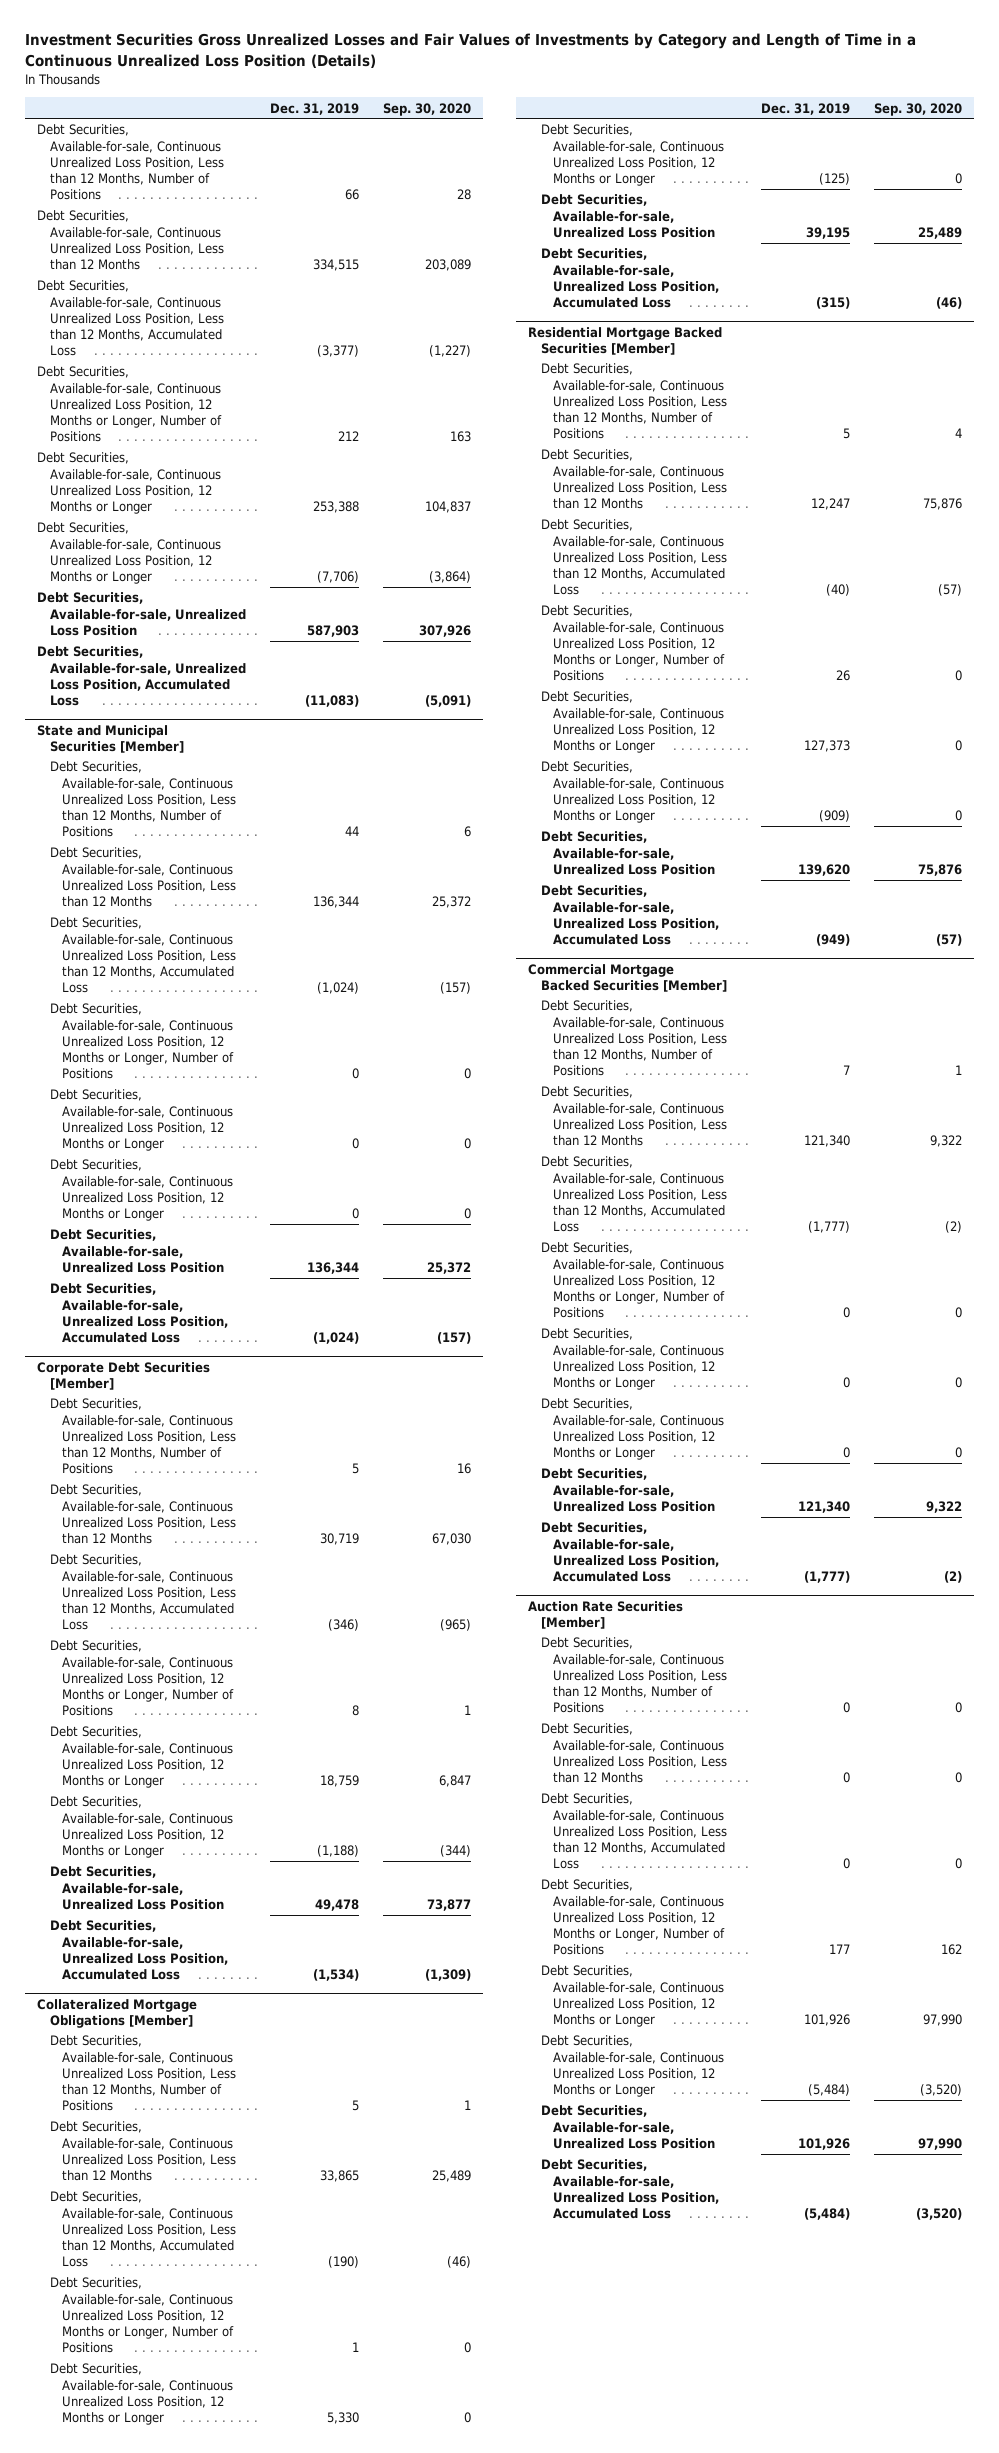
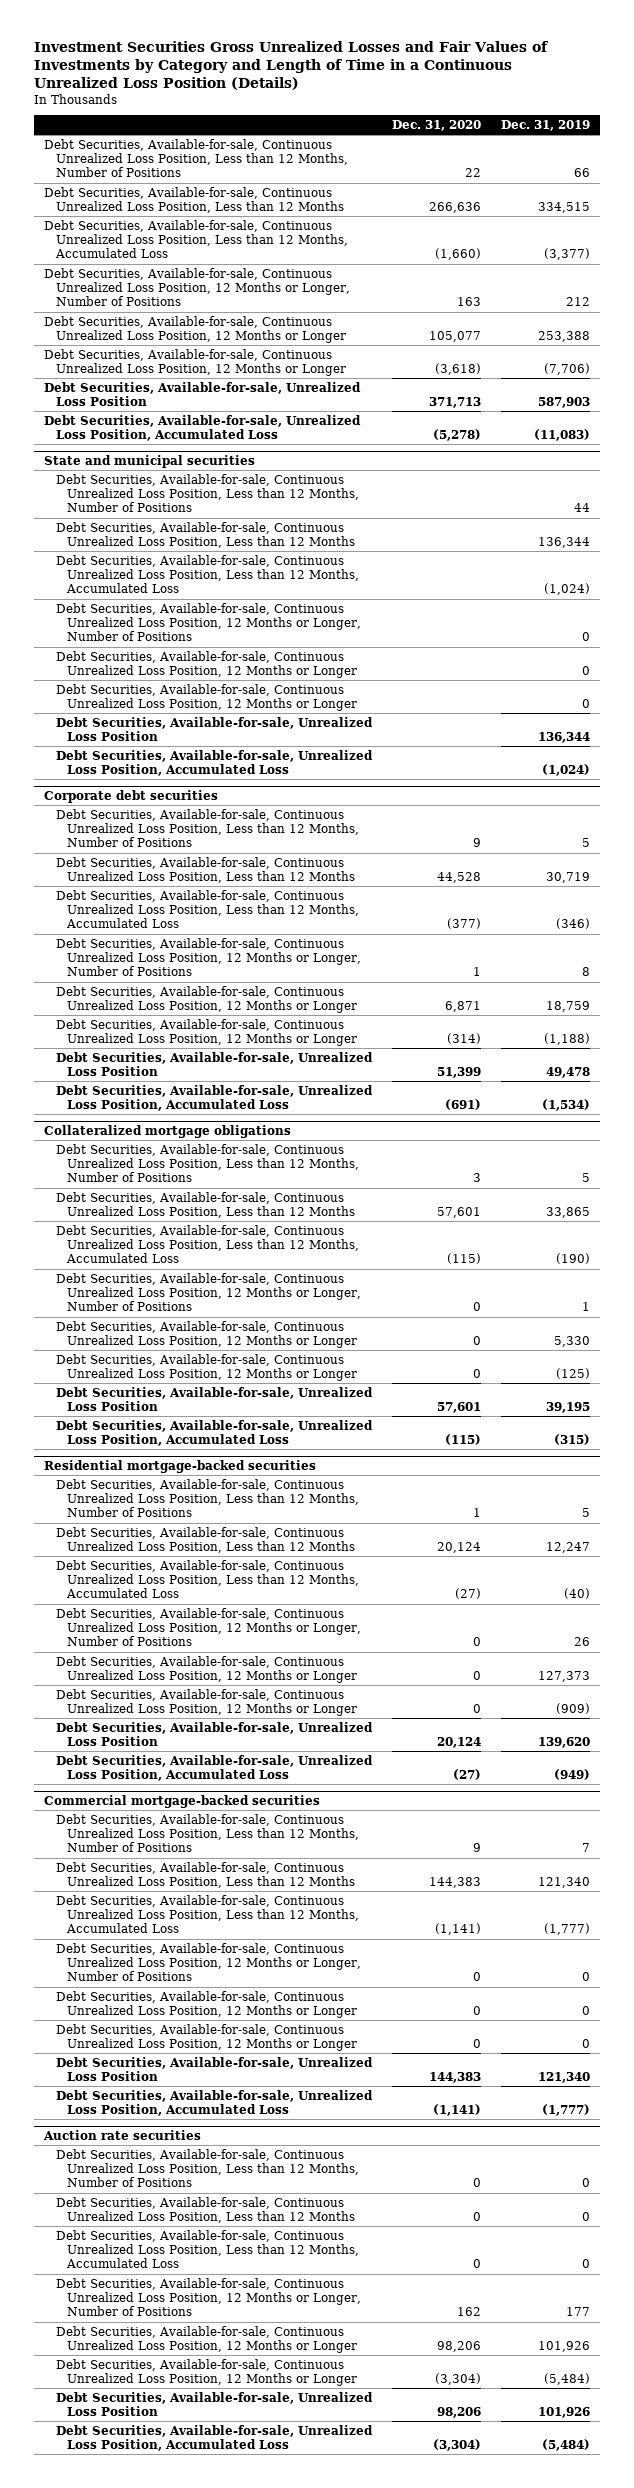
[382,102,471,116] Sep. 30, 2020 -> none
none -> [391,119,481,131] Dec. 31, 2020
[36,724,184,753] State and Municipal Securities [Member] -> [44,454,256,468] State and municipal securities
[36,1361,210,1390] Corporate Debt Securities [Member] -> [44,789,219,803] Corporate debt securities
[36,1998,197,2028] Collateralized Mortgage Obligations [Member] -> [44,1124,292,1138] Collateralized mortgage obligations
[527,326,722,355] Residential Mortgage Backed Securities [Member] -> [44,1459,317,1473] Residential mortgage-backed securities
[527,963,727,992] Commercial Mortgage Backed Securities [Member] -> [44,1794,321,1808] Commercial mortgage-backed securities
[527,1600,683,1629] Auction Rate Securities [Member] -> [43,2129,202,2140] Auction rate securities

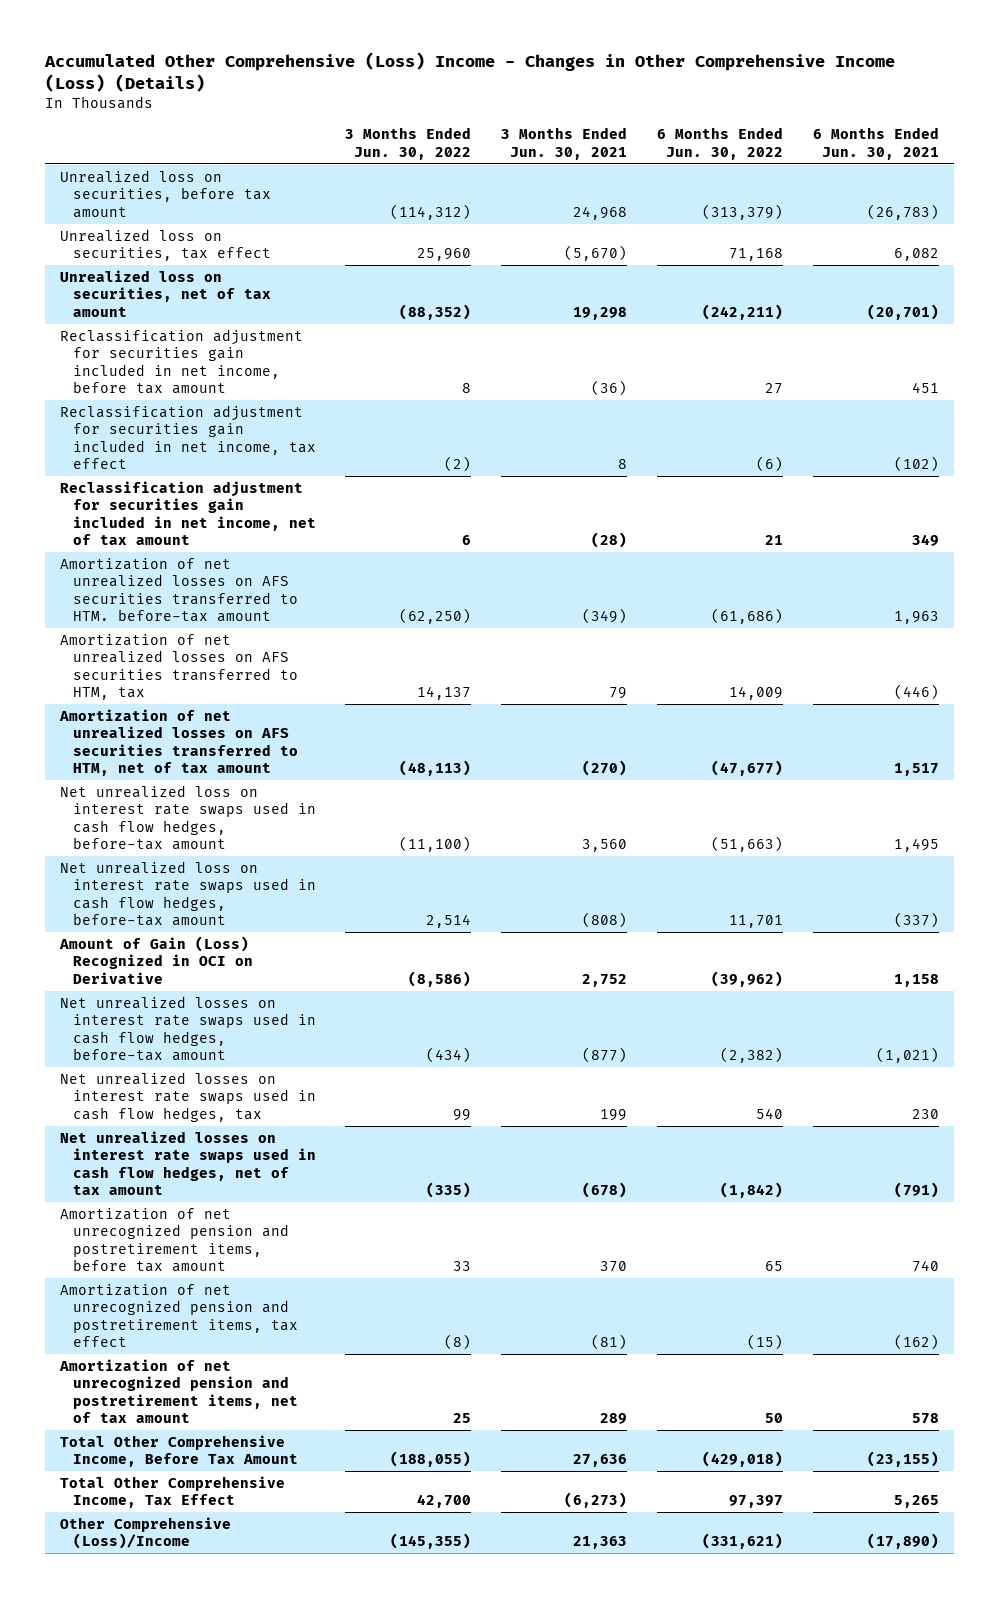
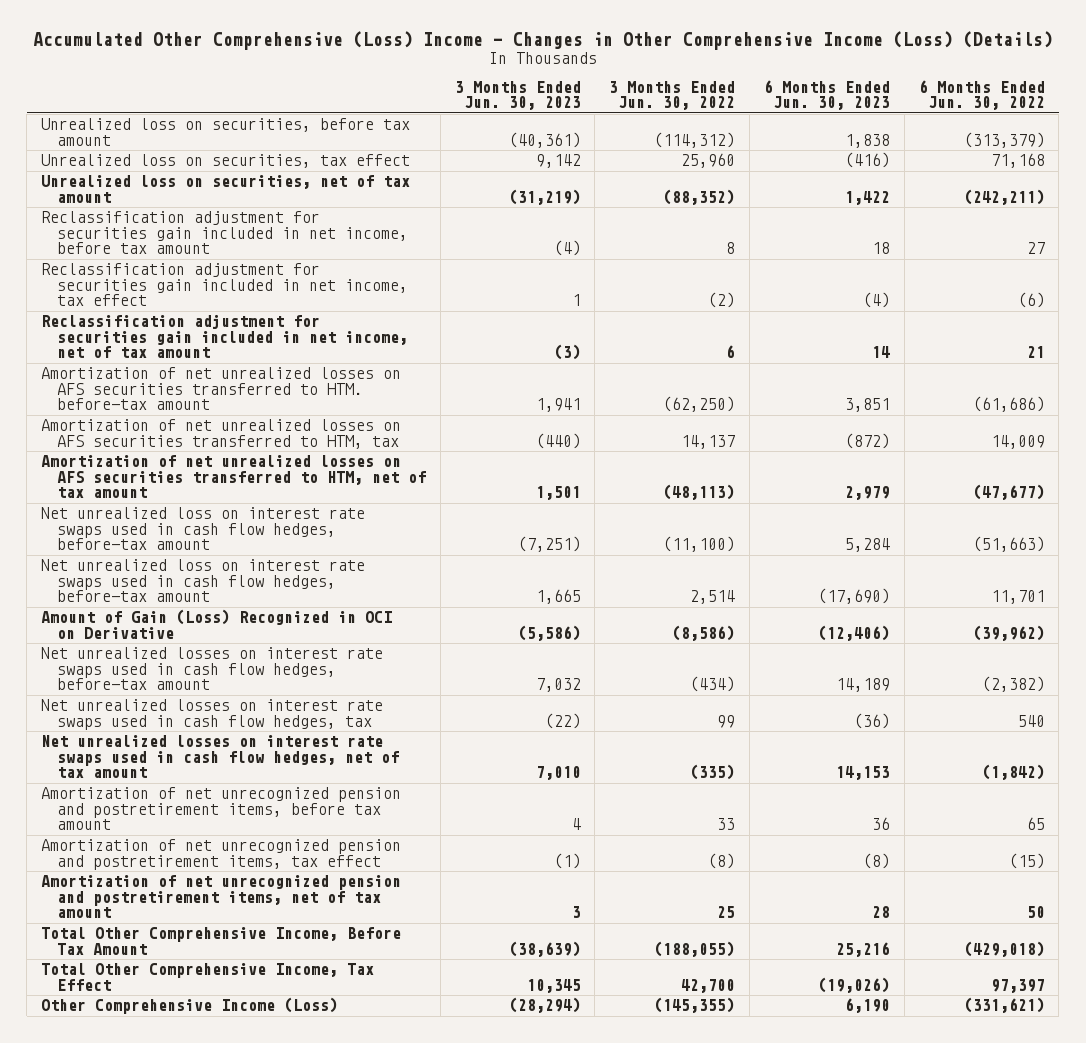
[501,127,628,160] 3 Months Ended Jun. 30, 2021 -> none
[813,127,940,160] 6 Months Ended Jun. 30, 2021 -> none
none -> [454,80,581,111] 3 Months Ended Jun. 30, 2023
none -> [763,79,890,111] 6 Months Ended Jun. 30, 2023
[59,1516,231,1550] Other Comprehensive (Loss)/Income -> [40,997,338,1015] Other Comprehensive Income (Loss)

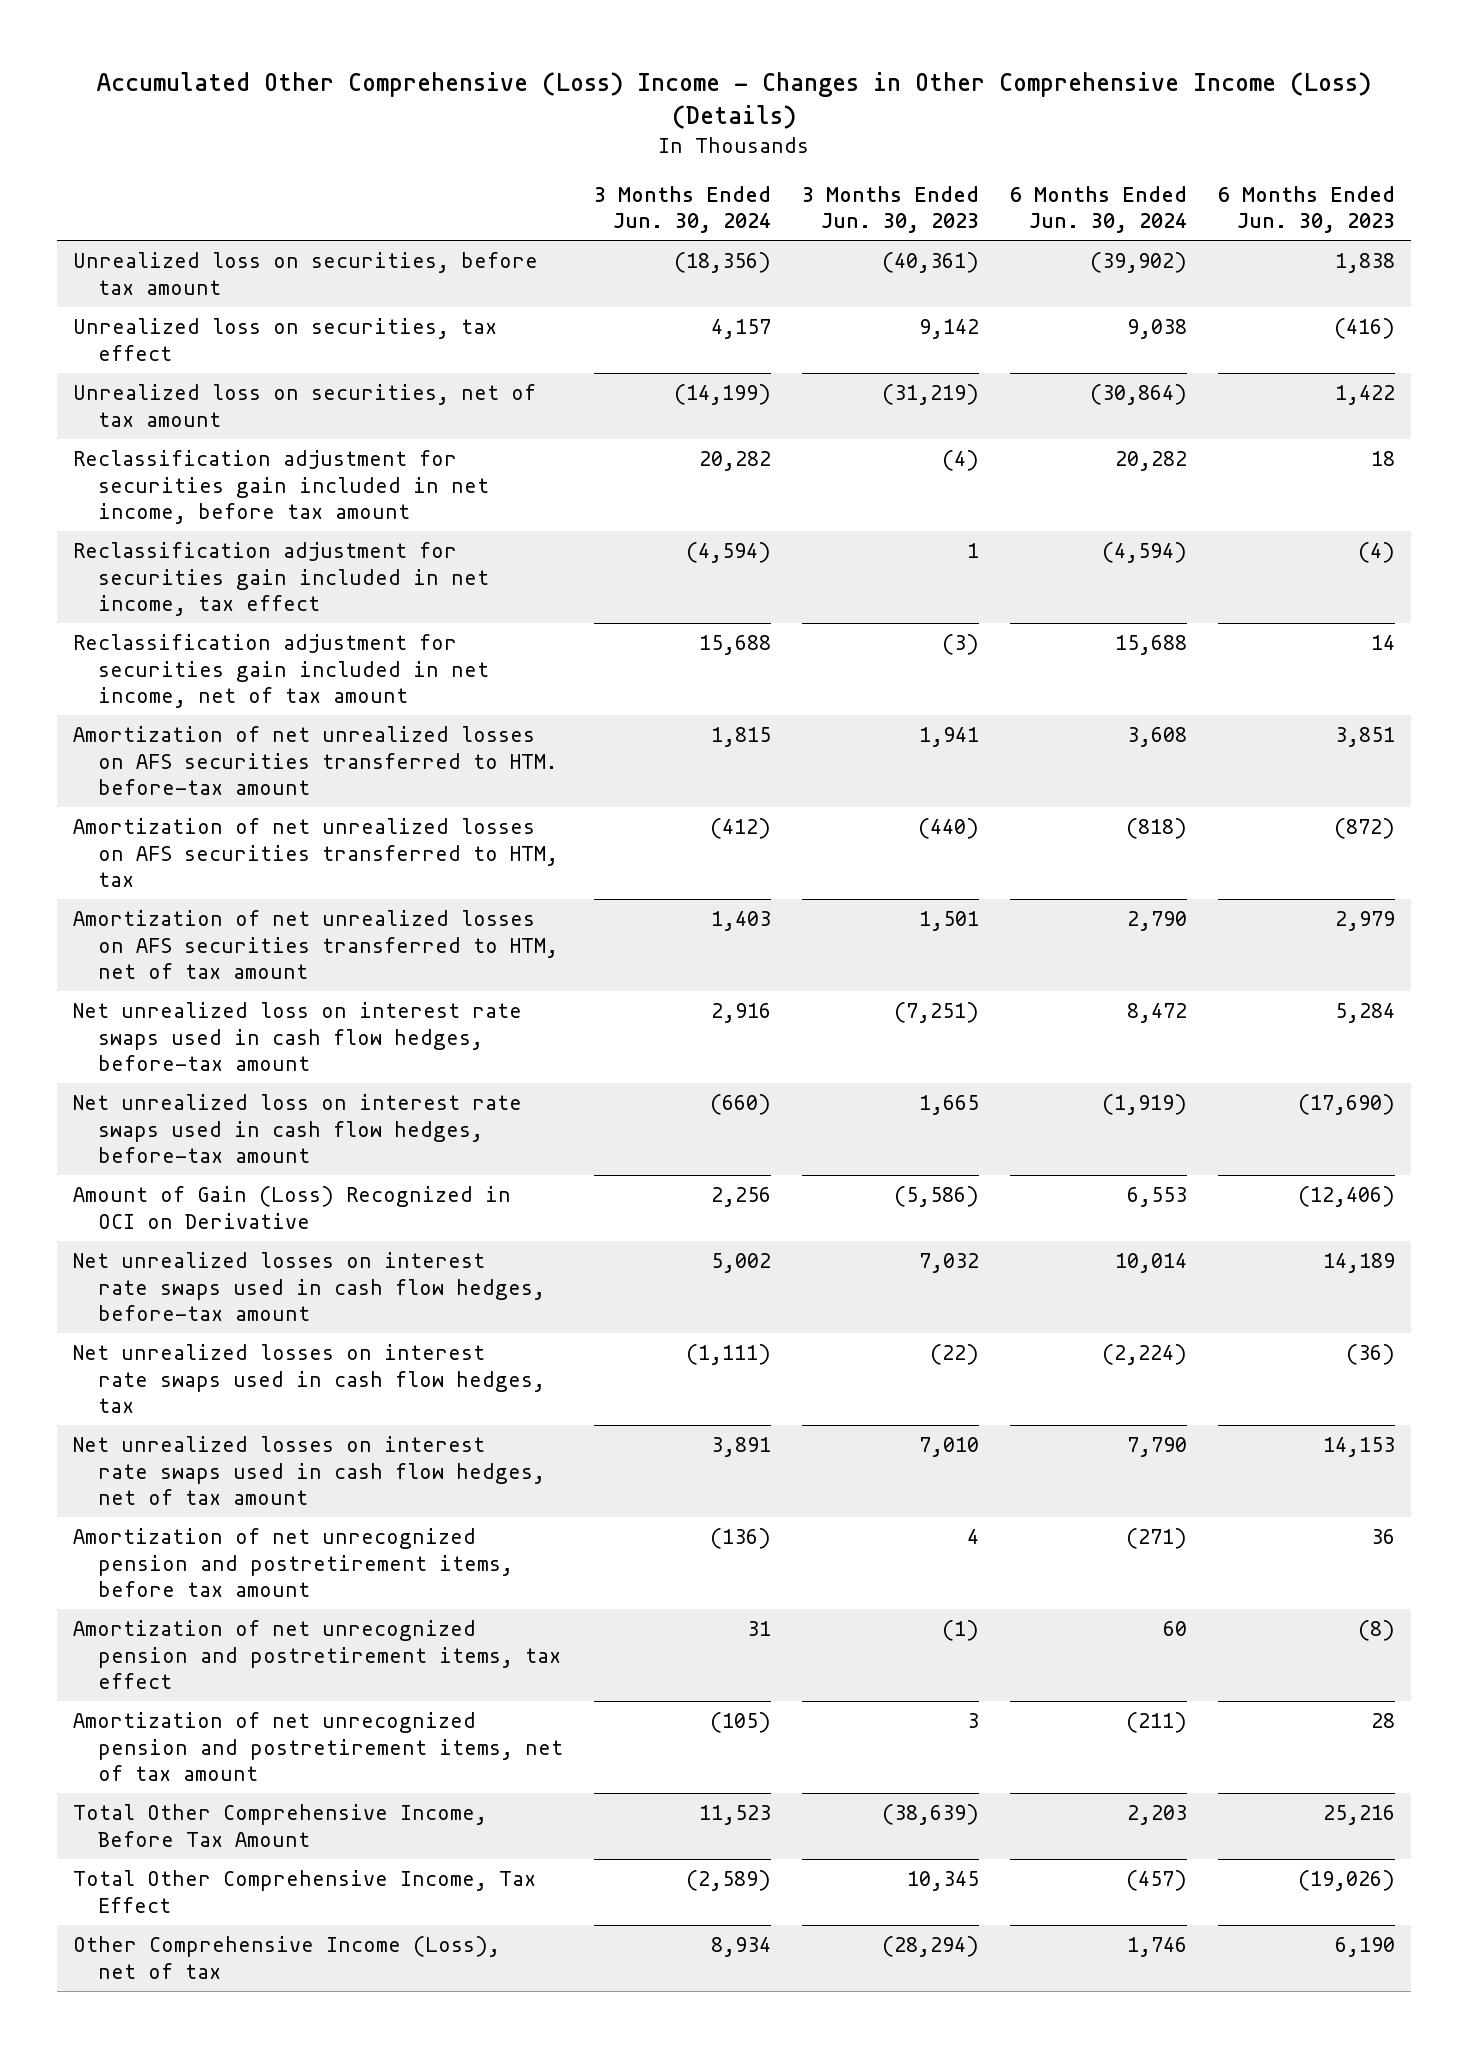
[609,80,736,111] 3 Months Ended Jun. 30, 2022 -> none
[918,79,1045,111] 6 Months Ended Jun. 30, 2022 -> none
none -> [593,185,771,233] 3 Months Ended Jun. 30, 2024
none -> [1010,185,1188,233] 6 Months Ended Jun. 30, 2024
[40,997,338,1015] Other Comprehensive Income (Loss) -> [72,1936,500,1979] Other Comprehensive Income (Loss), net of tax

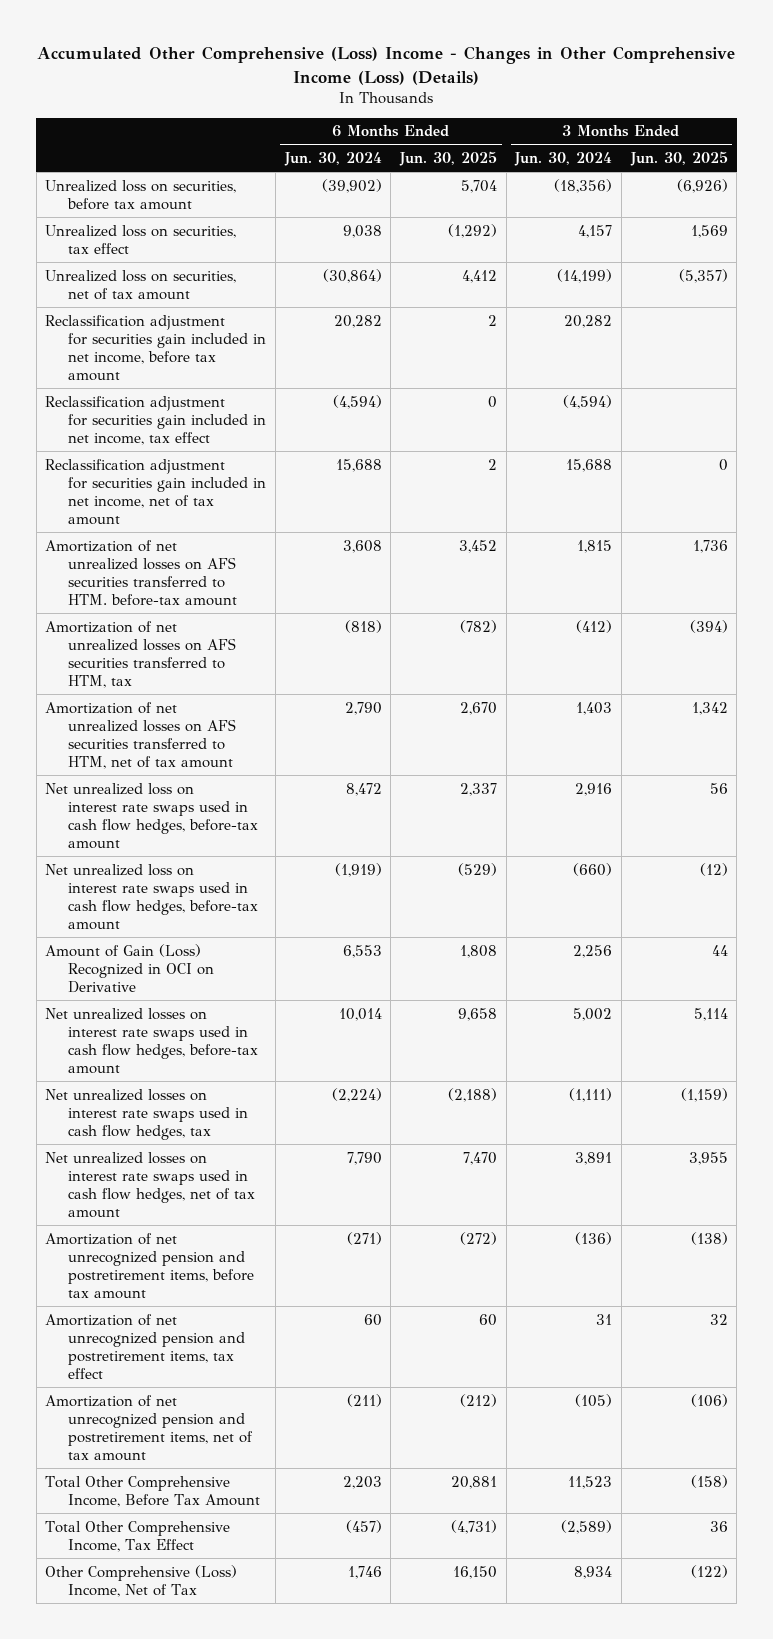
[802,185,980,233] 3 Months Ended Jun. 30, 2023 -> none
[1218,185,1396,233] 6 Months Ended Jun. 30, 2023 -> none
none -> [399,151,498,167] Jun. 30, 2025
none -> [629,151,728,167] Jun. 30, 2025
[72,1936,500,1979] Other Comprehensive Income (Loss), net of tax -> [45,1564,238,1597] Other Comprehensive (Loss) Income, Net of Tax

